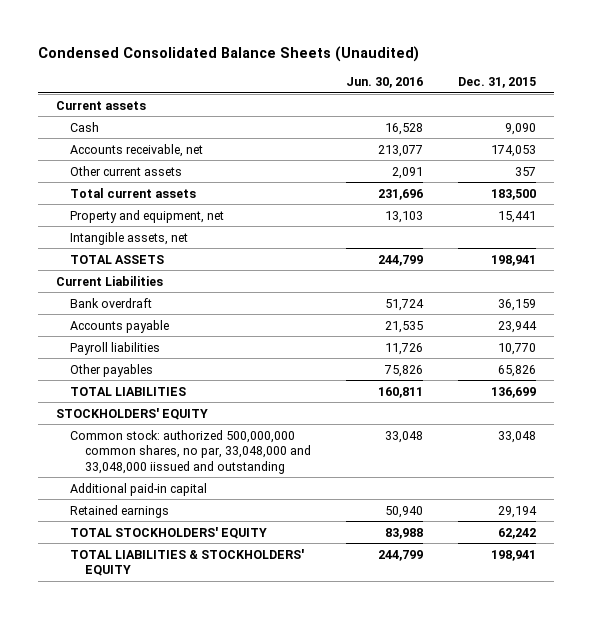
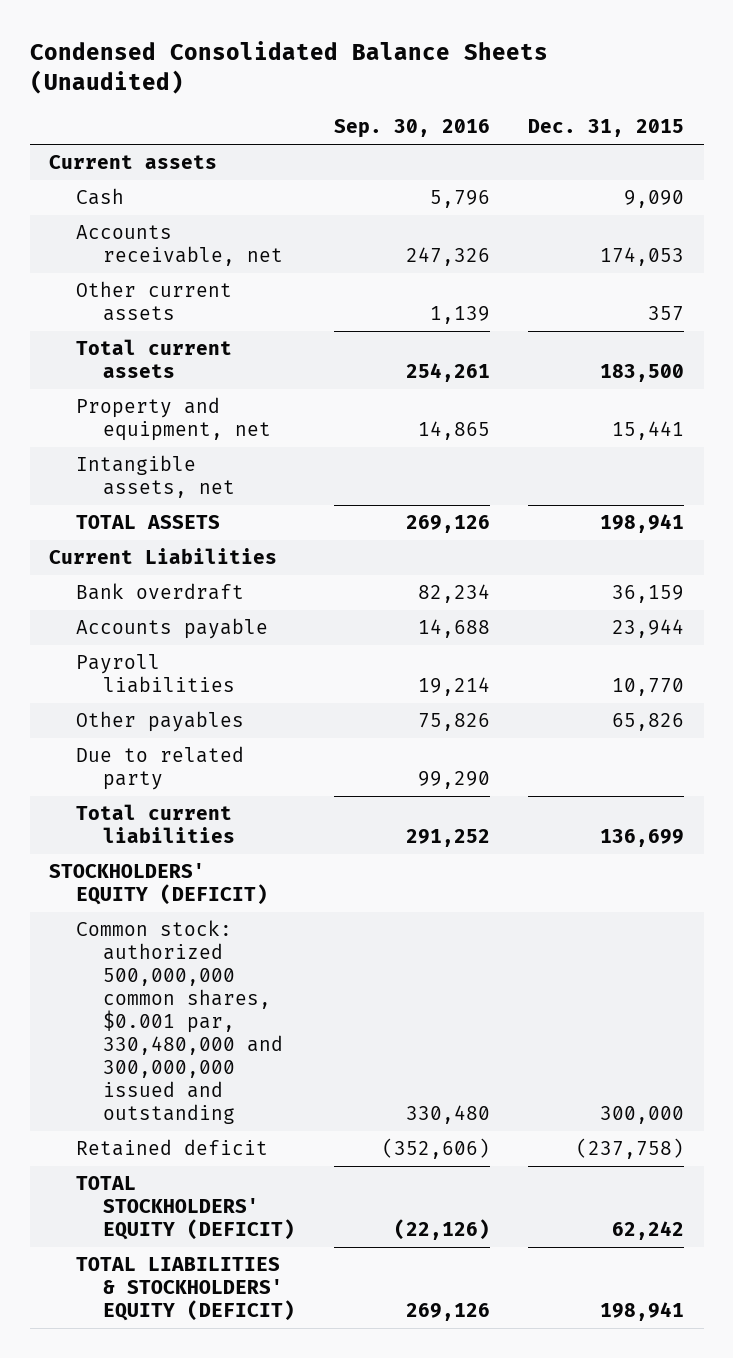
[345,77,423,89] Jun. 30, 2016 -> none
none -> [333,119,490,139] Sep. 30, 2016
[70,482,208,496] Additional paid-in capital -> none
none -> [76,746,245,791] Due to related party
[70,386,187,396] TOTAL LIABILITIES -> [76,804,236,844] Total current liabilities
[55,407,208,420] STOCKHOLDERS' EQUITY -> [49,863,269,906] STOCKHOLDERS' EQUITY (DEFICIT)
[70,429,311,474] Common stock: authorized 500,000,000 common shares, no par, 33,048,000 and 33,048,000 iissued and outstanding -> [76,920,284,1124] Common stock: authorized 500,000,000 common shares, $0.001 par, 330,480,000 and 300,000,000 issued and outstanding
[498,430,537,443] 33,048 -> [600,1105,685,1124] 300,000
[70,504,170,518] Retained earnings -> [76,1139,269,1157] Retained deficit
[498,505,538,518] 29,194 -> [576,1138,685,1160] (237,758)
[70,526,268,539] TOTAL STOCKHOLDERS' EQUITY -> [76,1176,296,1241] TOTAL STOCKHOLDERS' EQUITY (DEFICIT)
[70,548,305,577] TOTAL LIABILITIES & STOCKHOLDERS' EQUITY -> [76,1257,296,1322] TOTAL LIABILITIES & STOCKHOLDERS' EQUITY (DEFICIT)

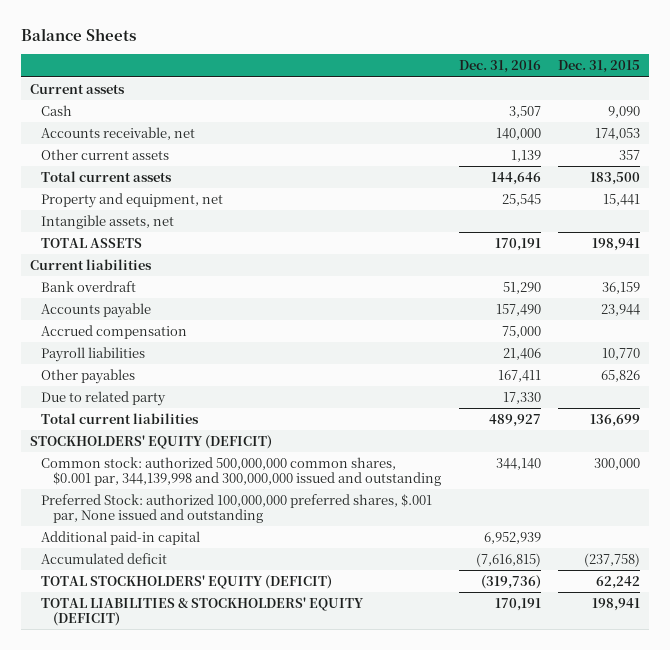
[29,40,548,94] Condensed Consolidated Balance Sheets (Unaudited) -> [20,28,136,42] Balance Sheets
[333,119,490,139] Sep. 30, 2016 -> none
none -> [458,60,541,74] Dec. 31, 2016
[49,548,278,565] Current Liabilities -> [29,258,152,270] Current liabilities
none -> [41,324,188,339] Accrued compensation
[76,920,284,1124] Common stock: authorized 500,000,000 common shares, $0.001 par, 330,480,000 and 300,000,000 issued and outstanding -> [41,456,442,487] Common stock: authorized 500,000,000 common shares, $0.001 par, 344,139,998 and 300,000,000 issued and outstanding
none -> [41,493,433,524] Preferred Stock: authorized 100,000,000 preferred shares, $.001 par, None issued and outstanding
none -> [41,530,201,545] Additional paid-in capital
[76,1139,269,1157] Retained deficit -> [41,552,168,564] Accumulated deficit

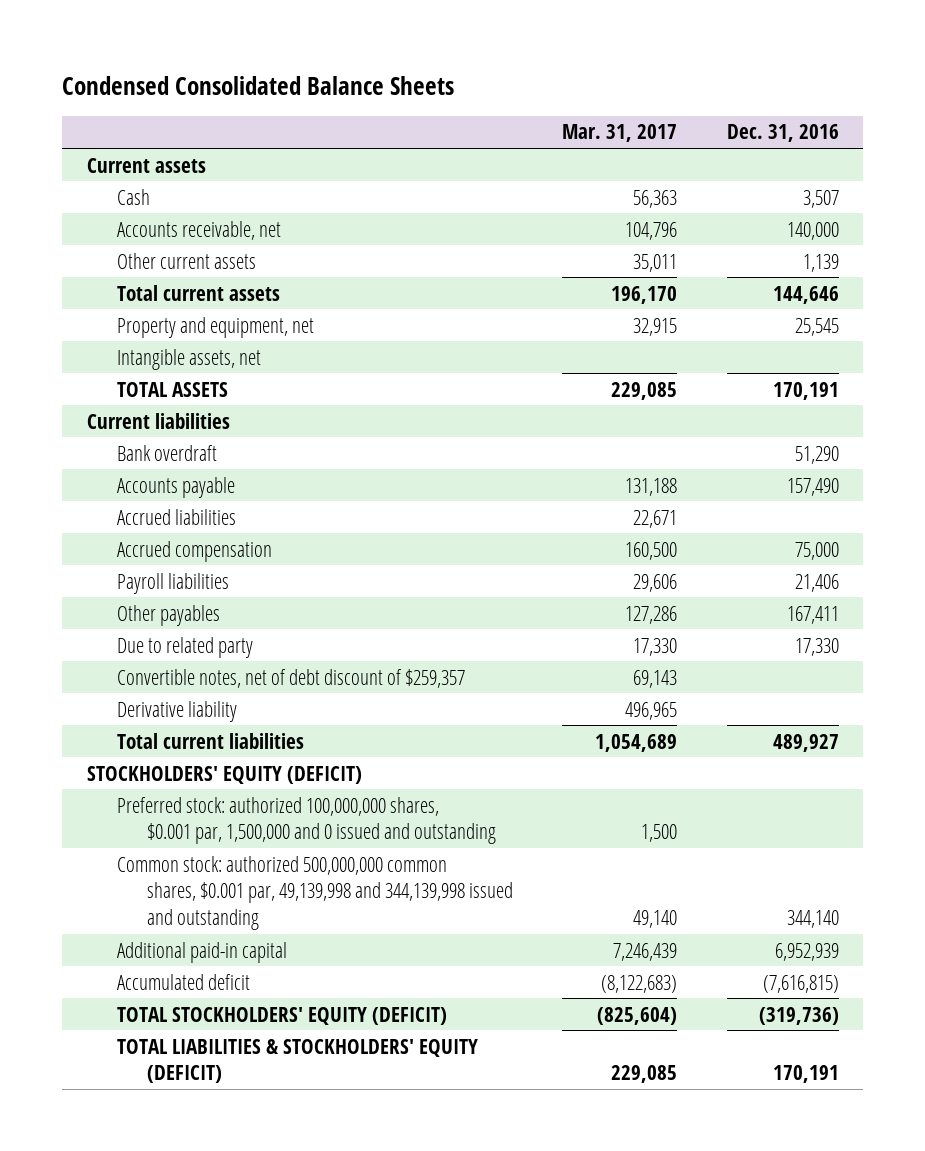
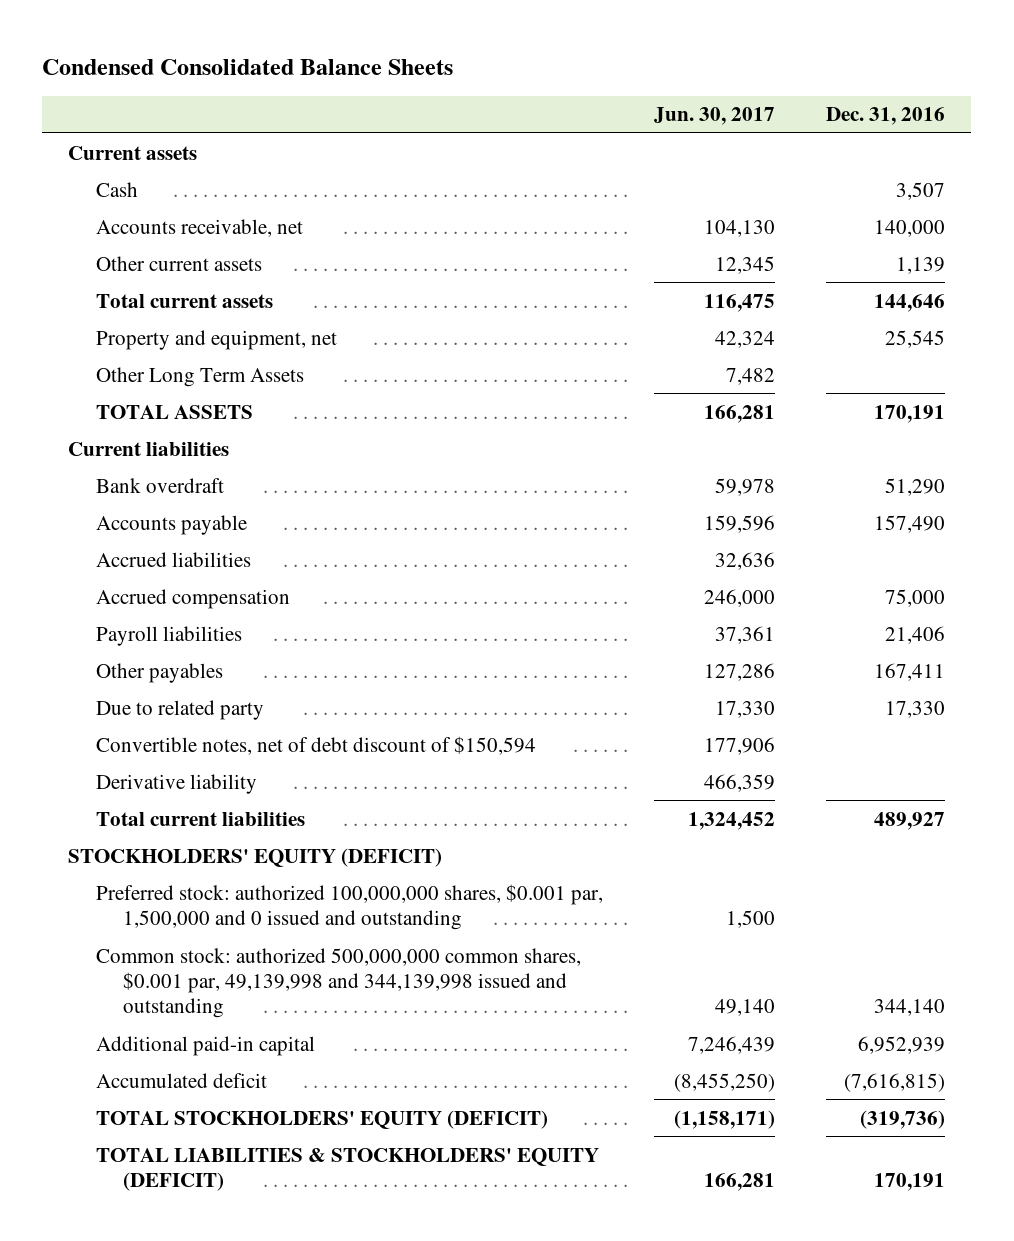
[562,124,678,143] Mar. 31, 2017 -> none
none -> [654,107,776,126] Jun. 30, 2017
[116,348,261,370] Intangible assets, net -> none
none -> [95,366,304,387] Other Long Term Assets
[116,668,465,688] Convertible notes, net of debt discount of $259,357 -> [95,735,536,755] Convertible notes, net of debt discount of $150,594

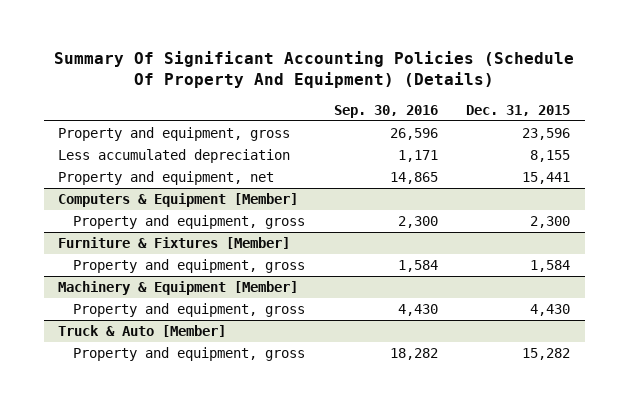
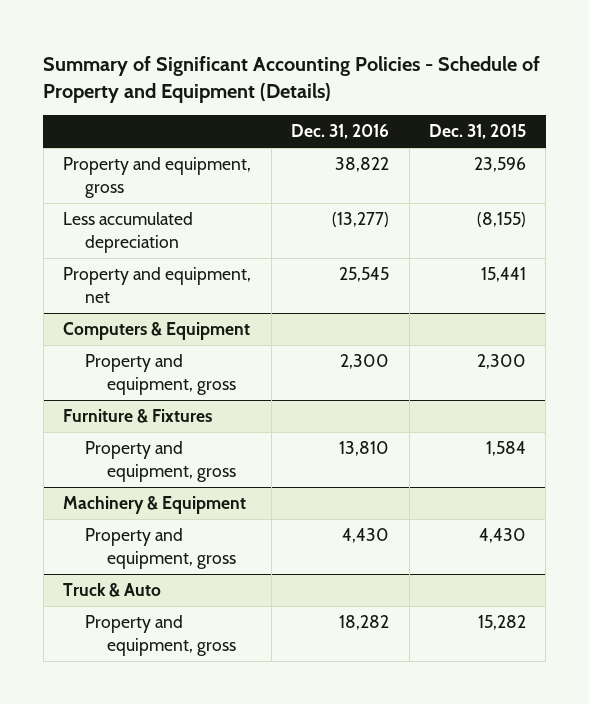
[54,51,575,89] Summary Of Significant Accounting Policies (Schedule Of Property And Equipment) (Details) -> [43,55,541,103] Summary of Significant Accounting Policies - Schedule of Property and Equipment (Details)
[333,104,438,118] Sep. 30, 2016 -> none
none -> [291,124,390,140] Dec. 31, 2016
[530,150,571,163] 8,155 -> [477,212,527,228] (8,155)
[57,193,298,208] Computers & Equipment [Member] -> [63,322,251,341] Computers & Equipment
[57,237,290,250] Furniture & Fixtures [Member] -> [63,409,213,424] Furniture & Fixtures
[57,281,298,296] Machinery & Equipment [Member] -> [63,496,247,515] Machinery & Equipment
[57,325,226,338] Truck & Auto [Member] -> [63,583,162,598] Truck & Auto

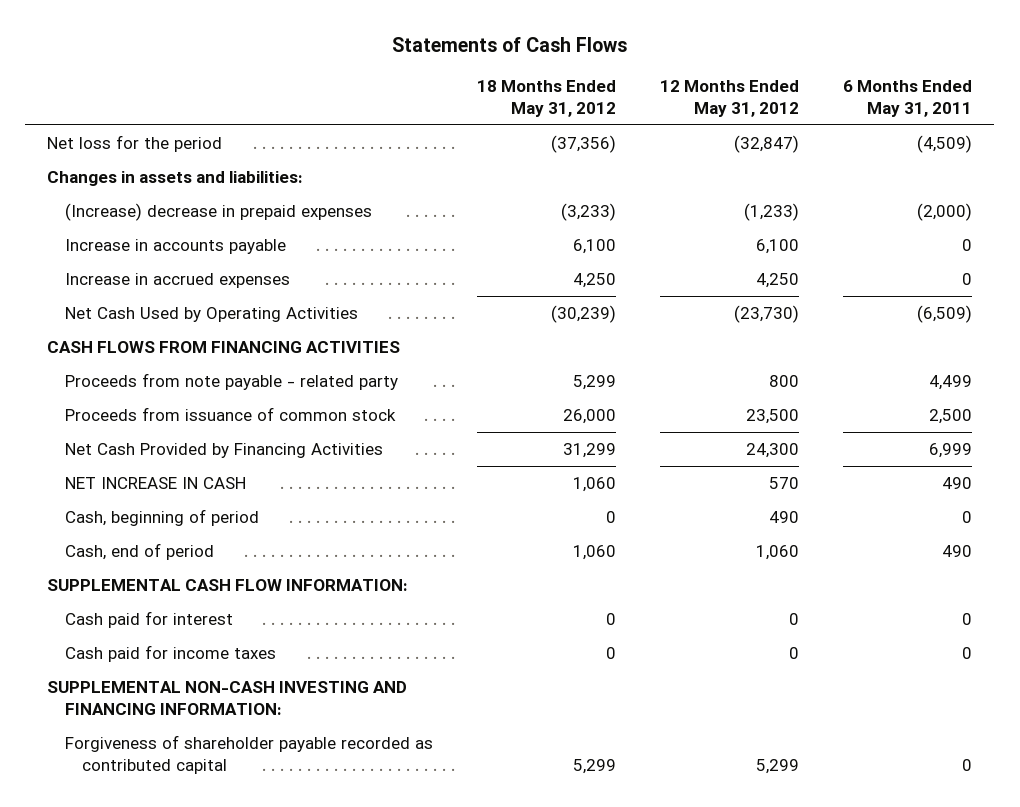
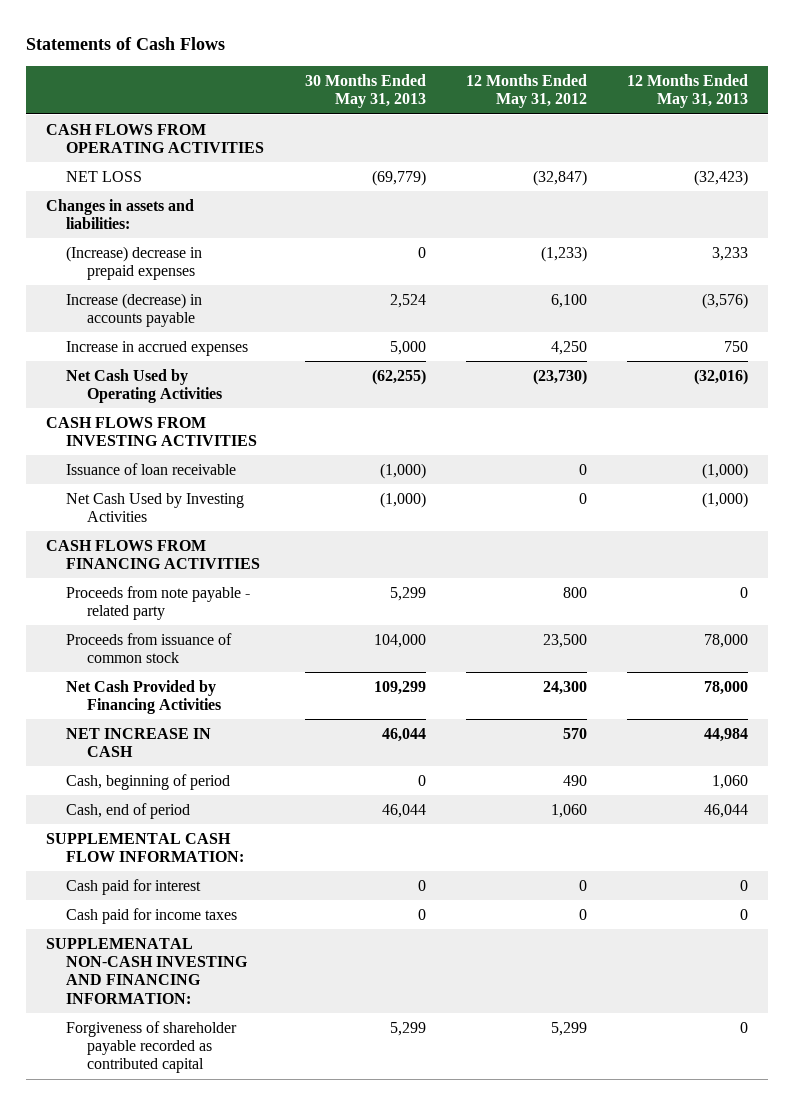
[476,80,616,117] 18 Months Ended May 31, 2012 -> none
[843,80,973,117] 6 Months Ended May 31, 2011 -> none
none -> [304,73,426,109] 30 Months Ended May 31, 2013
none -> [627,73,749,109] 12 Months Ended May 31, 2013
none -> [46,123,265,154] CASH FLOWS FROM OPERATING ACTIVITIES
[47,135,223,153] Net loss for the period -> [66,170,143,182] NET LOSS
[64,239,286,255] Increase in accounts payable -> [66,292,203,328] Increase (decrease) in accounts payable
none -> [46,416,258,447] CASH FLOWS FROM INVESTING ACTIVITIES
none -> [66,462,237,475] Issuance of loan receivable
none -> [66,492,245,523] Net Cash Used by Investing Activities
[47,681,408,715] SUPPLEMENTAL NON-CASH INVESTING AND FINANCING INFORMATION: -> [46,937,249,1004] SUPPLEMENATAL NON-CASH INVESTING AND FINANCING INFORMATION:

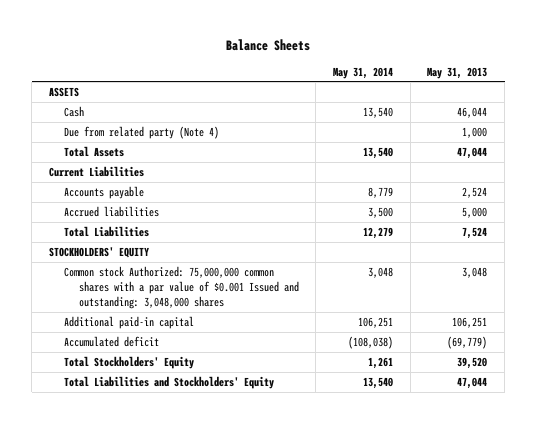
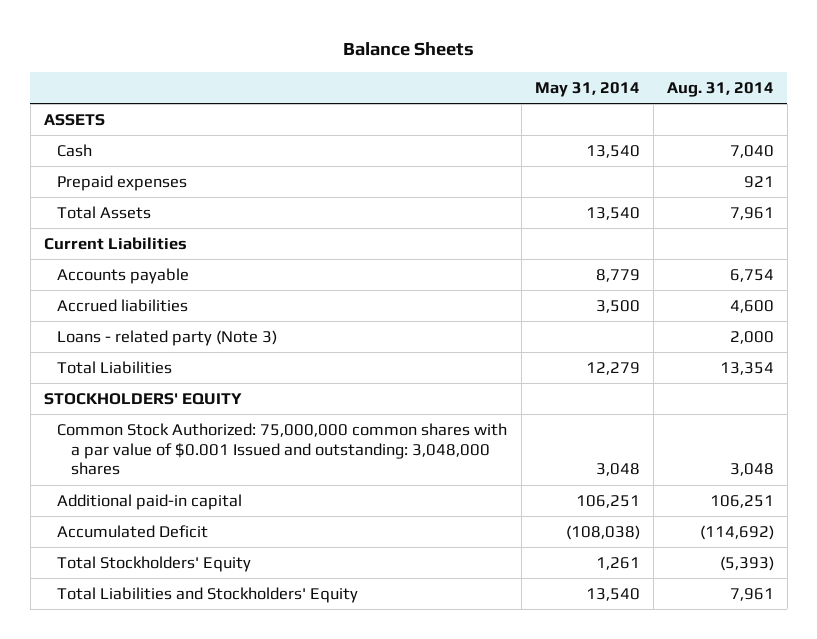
[427,66,488,79] May 31, 2013 -> none
none -> [666,81,774,97] Aug. 31, 2014
[63,125,219,139] Due from related party (Note 4) -> none
none -> [57,175,188,192] Prepaid expenses
none -> [57,330,278,347] Loans - related party (Note 3)
[63,265,299,310] Common stock Authorized: 75,000,000 common shares with a par value of $0.001 Issued and outstanding: 3,048,000 shares -> [57,423,508,476] Common Stock Authorized: 75,000,000 common shares with a par value of $0.001 Issued and outstanding: 3,048,000 shares
[63,335,159,347] Accumulated deficit -> [57,525,209,539] Accumulated Deficit

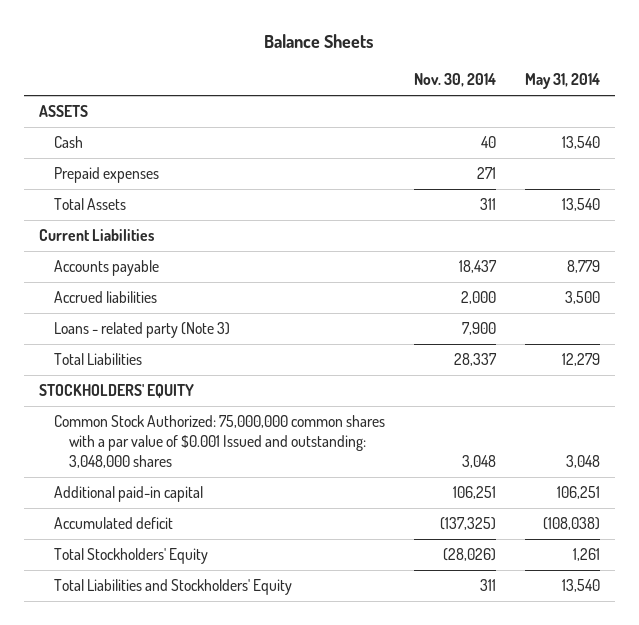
[666,81,774,97] Aug. 31, 2014 -> none
none -> [413,73,496,88] Nov. 30, 2014
[57,525,209,539] Accumulated Deficit -> [53,517,173,530] Accumulated deficit

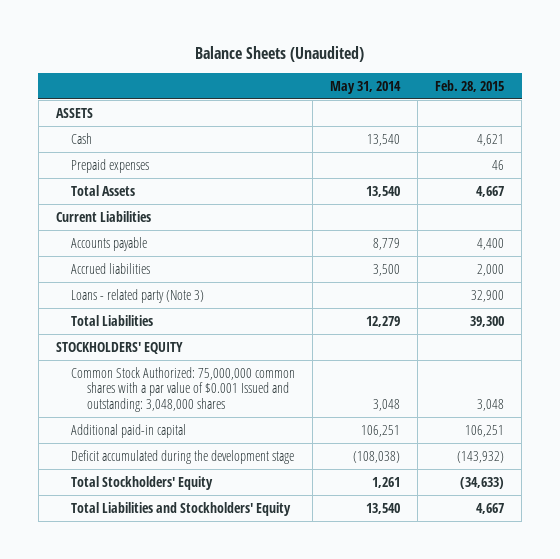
[264,34,374,49] Balance Sheets -> [194,46,364,63] Balance Sheets (Unaudited)
[413,73,496,88] Nov. 30, 2014 -> none
none -> [435,79,505,92] Feb. 28, 2015
[53,517,173,530] Accumulated deficit -> [71,449,295,464] Deficit accumulated during the development stage

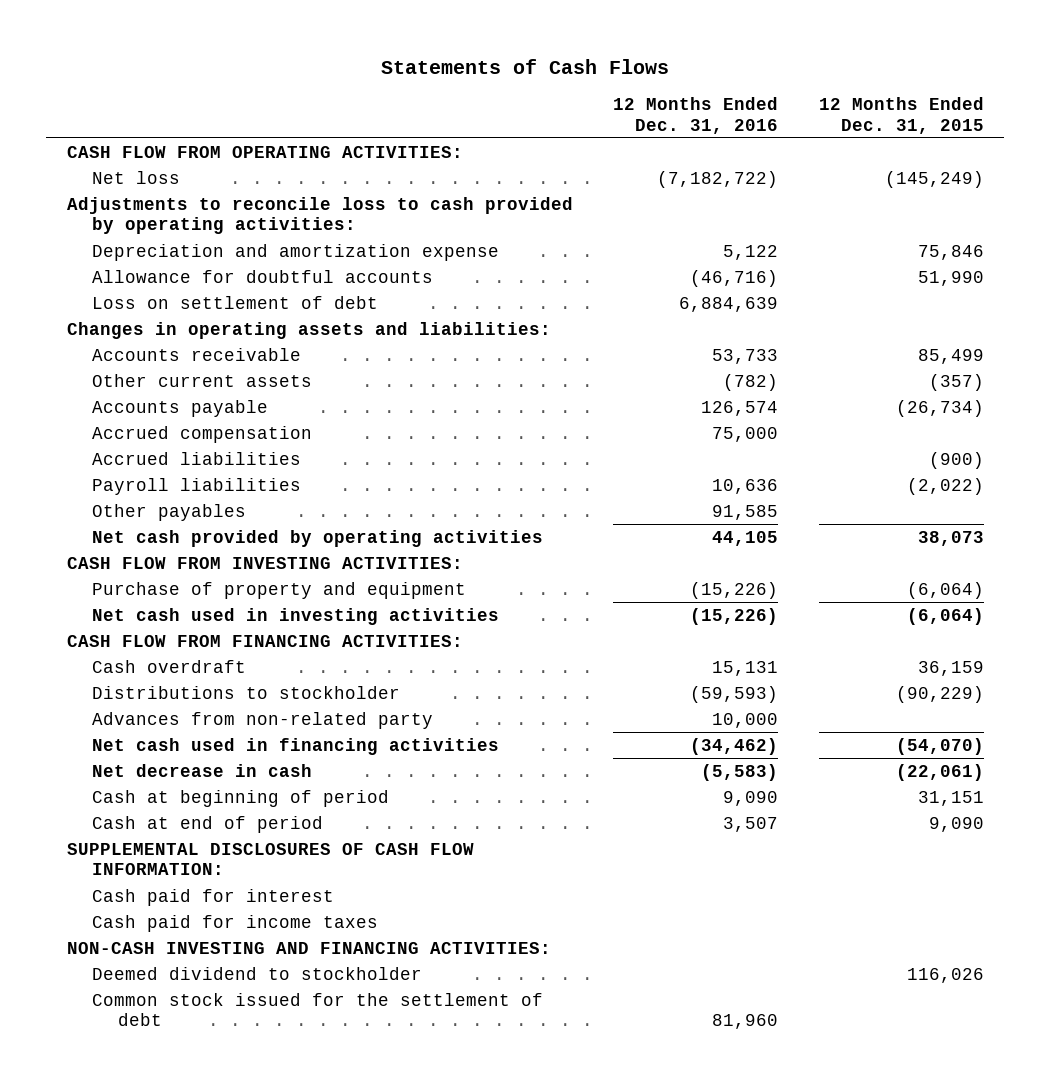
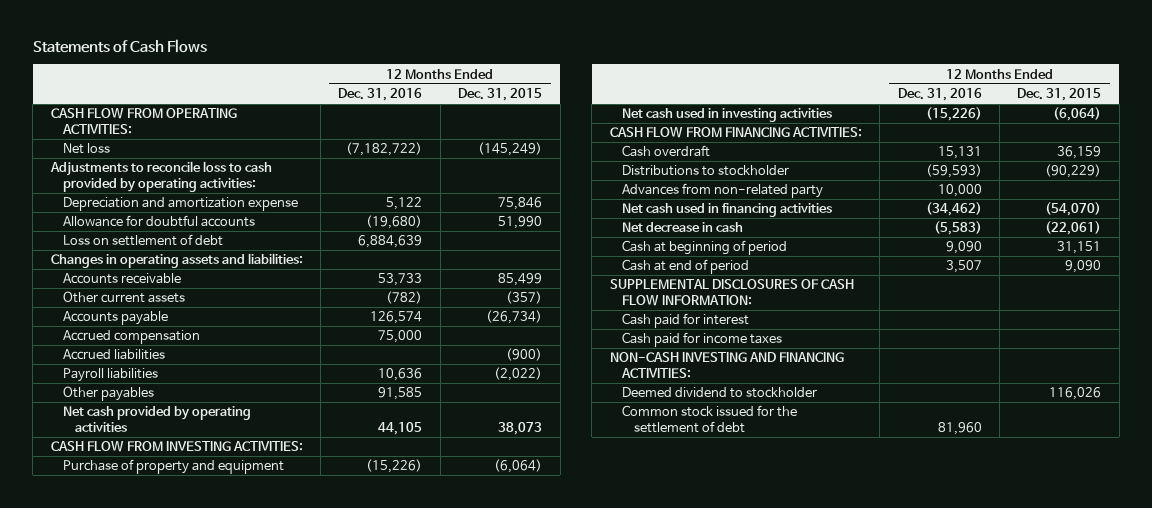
[690,269,779,287] (46,716) -> [366,215,423,230] (19,680)

